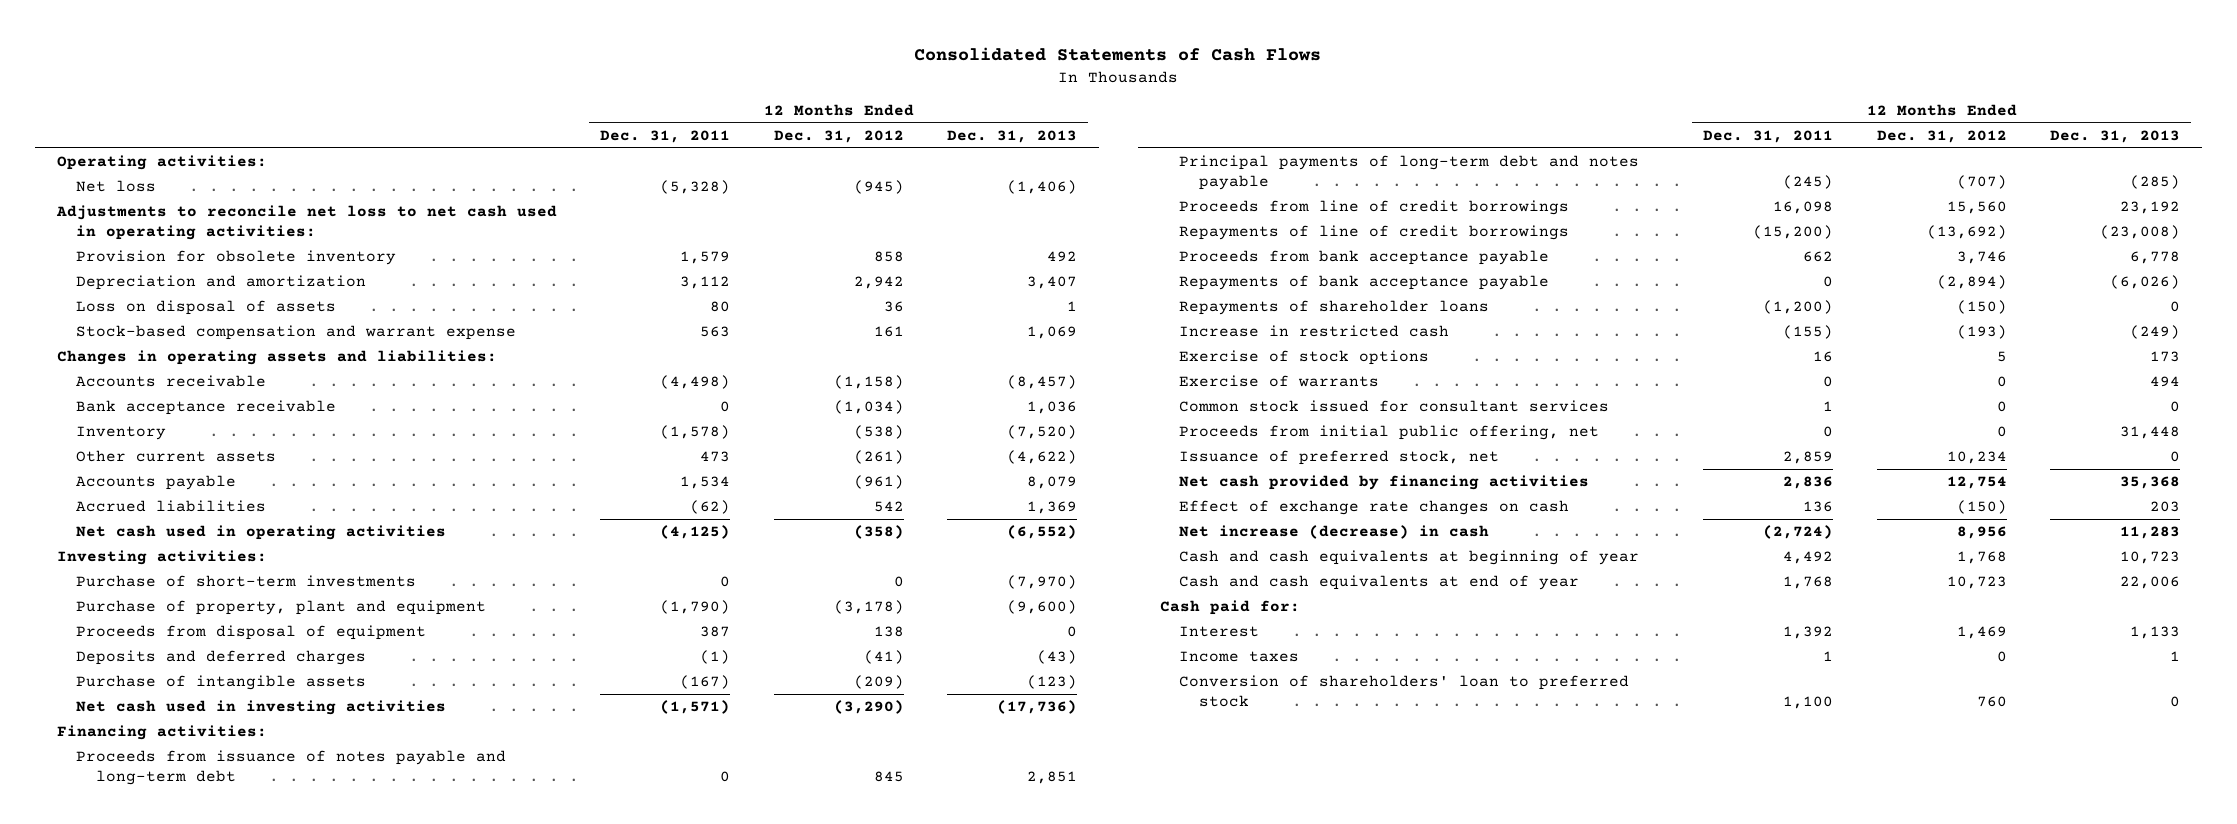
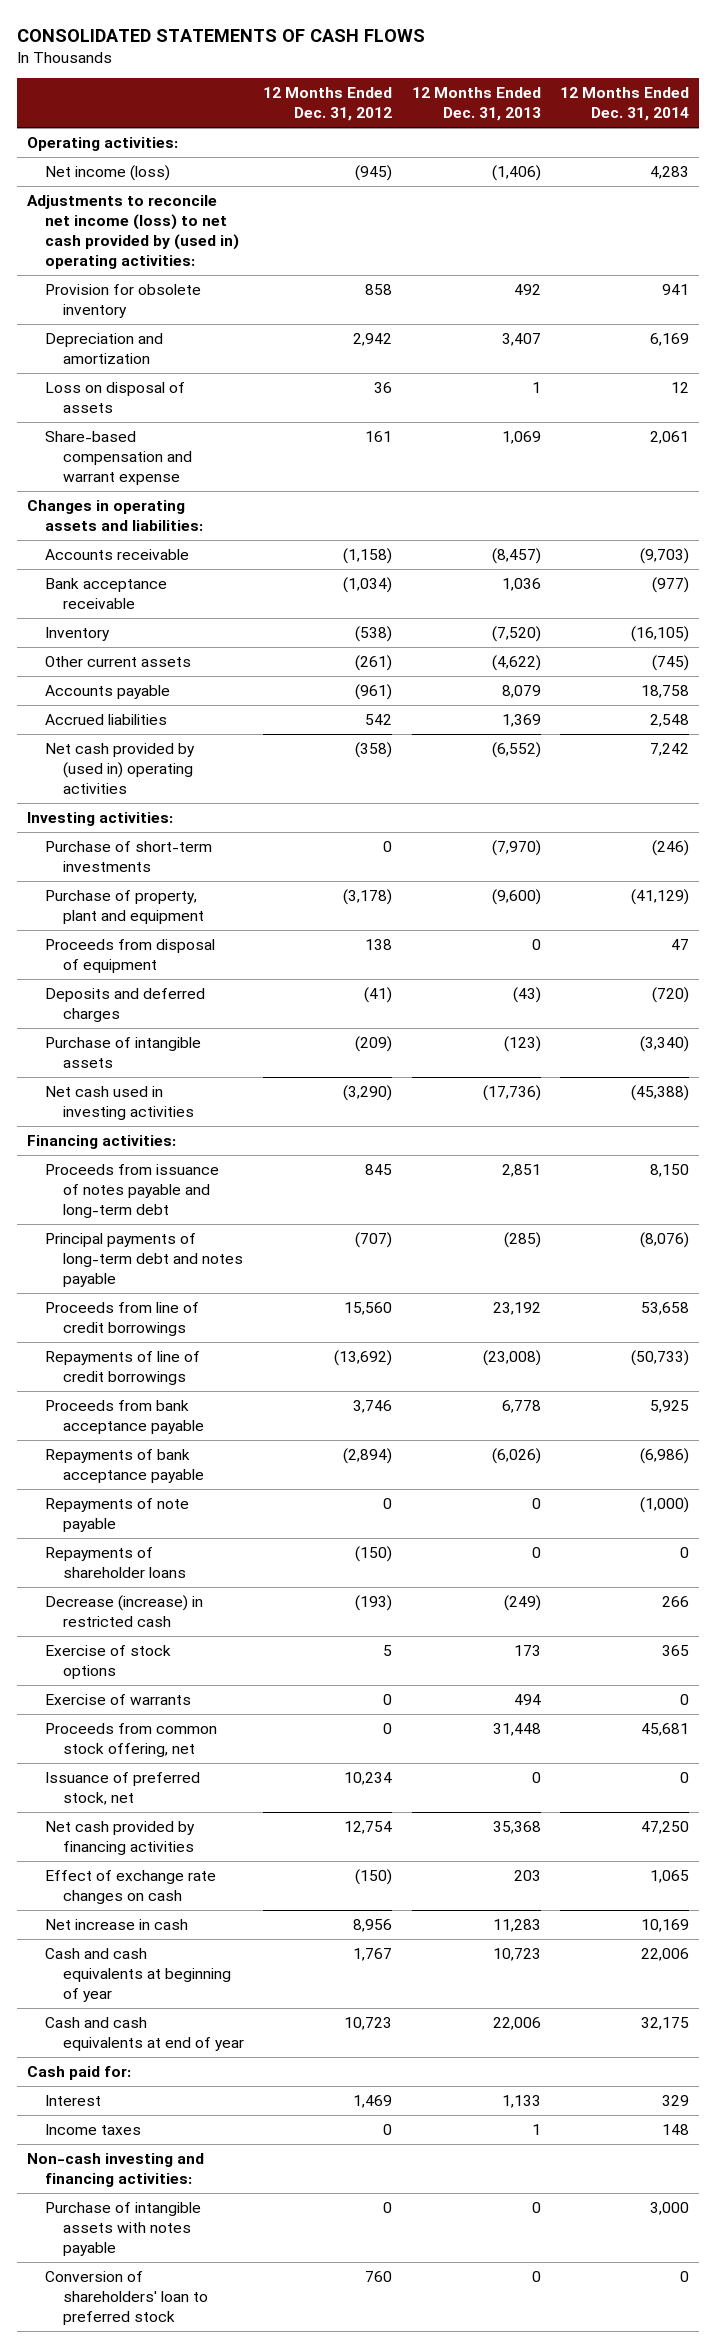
[914,47,1322,62] Consolidated Statements of Cash Flows -> [17,28,426,42] CONSOLIDATED STATEMENTS OF CASH FLOWS
[600,129,731,143] Dec. 31, 2011 -> none
none -> [560,87,690,122] 12 Months Ended Dec. 31, 2014
[76,180,157,193] Net loss -> [44,165,170,182] Net income (loss)
[55,205,557,240] Adjustments to reconcile net loss to net cash used in operating activities: -> [27,195,239,269] Adjustments to reconcile net income (loss) to net cash provided by (used in) operating activities:
[76,325,517,341] Stock-based compensation and warrant expense -> [44,431,192,485] Share-based compensation and warrant expense
[76,525,447,541] Net cash used in operating activities -> [44,743,195,794] Net cash provided by (used in) operating activities
none -> [44,1498,189,1532] Repayments of note payable
[1179,325,1450,338] Increase in restricted cash -> [44,1595,203,1627] Decrease (increase) in restricted cash
[1179,400,1610,413] Common stock issued for consultant services -> none
[1179,425,1600,441] Proceeds from initial public offering, net -> [44,1723,217,1757] Proceeds from common stock offering, net
[1179,525,1490,540] Net increase (decrease) in cash -> [44,1919,188,1931] Net increase in cash
[1956,551,2007,565] 1,768 -> [353,1948,393,1962] 1,767
none -> [27,2153,205,2187] Non-cash investing and financing activities:
none -> [44,2202,201,2256] Purchase of intangible assets with notes payable

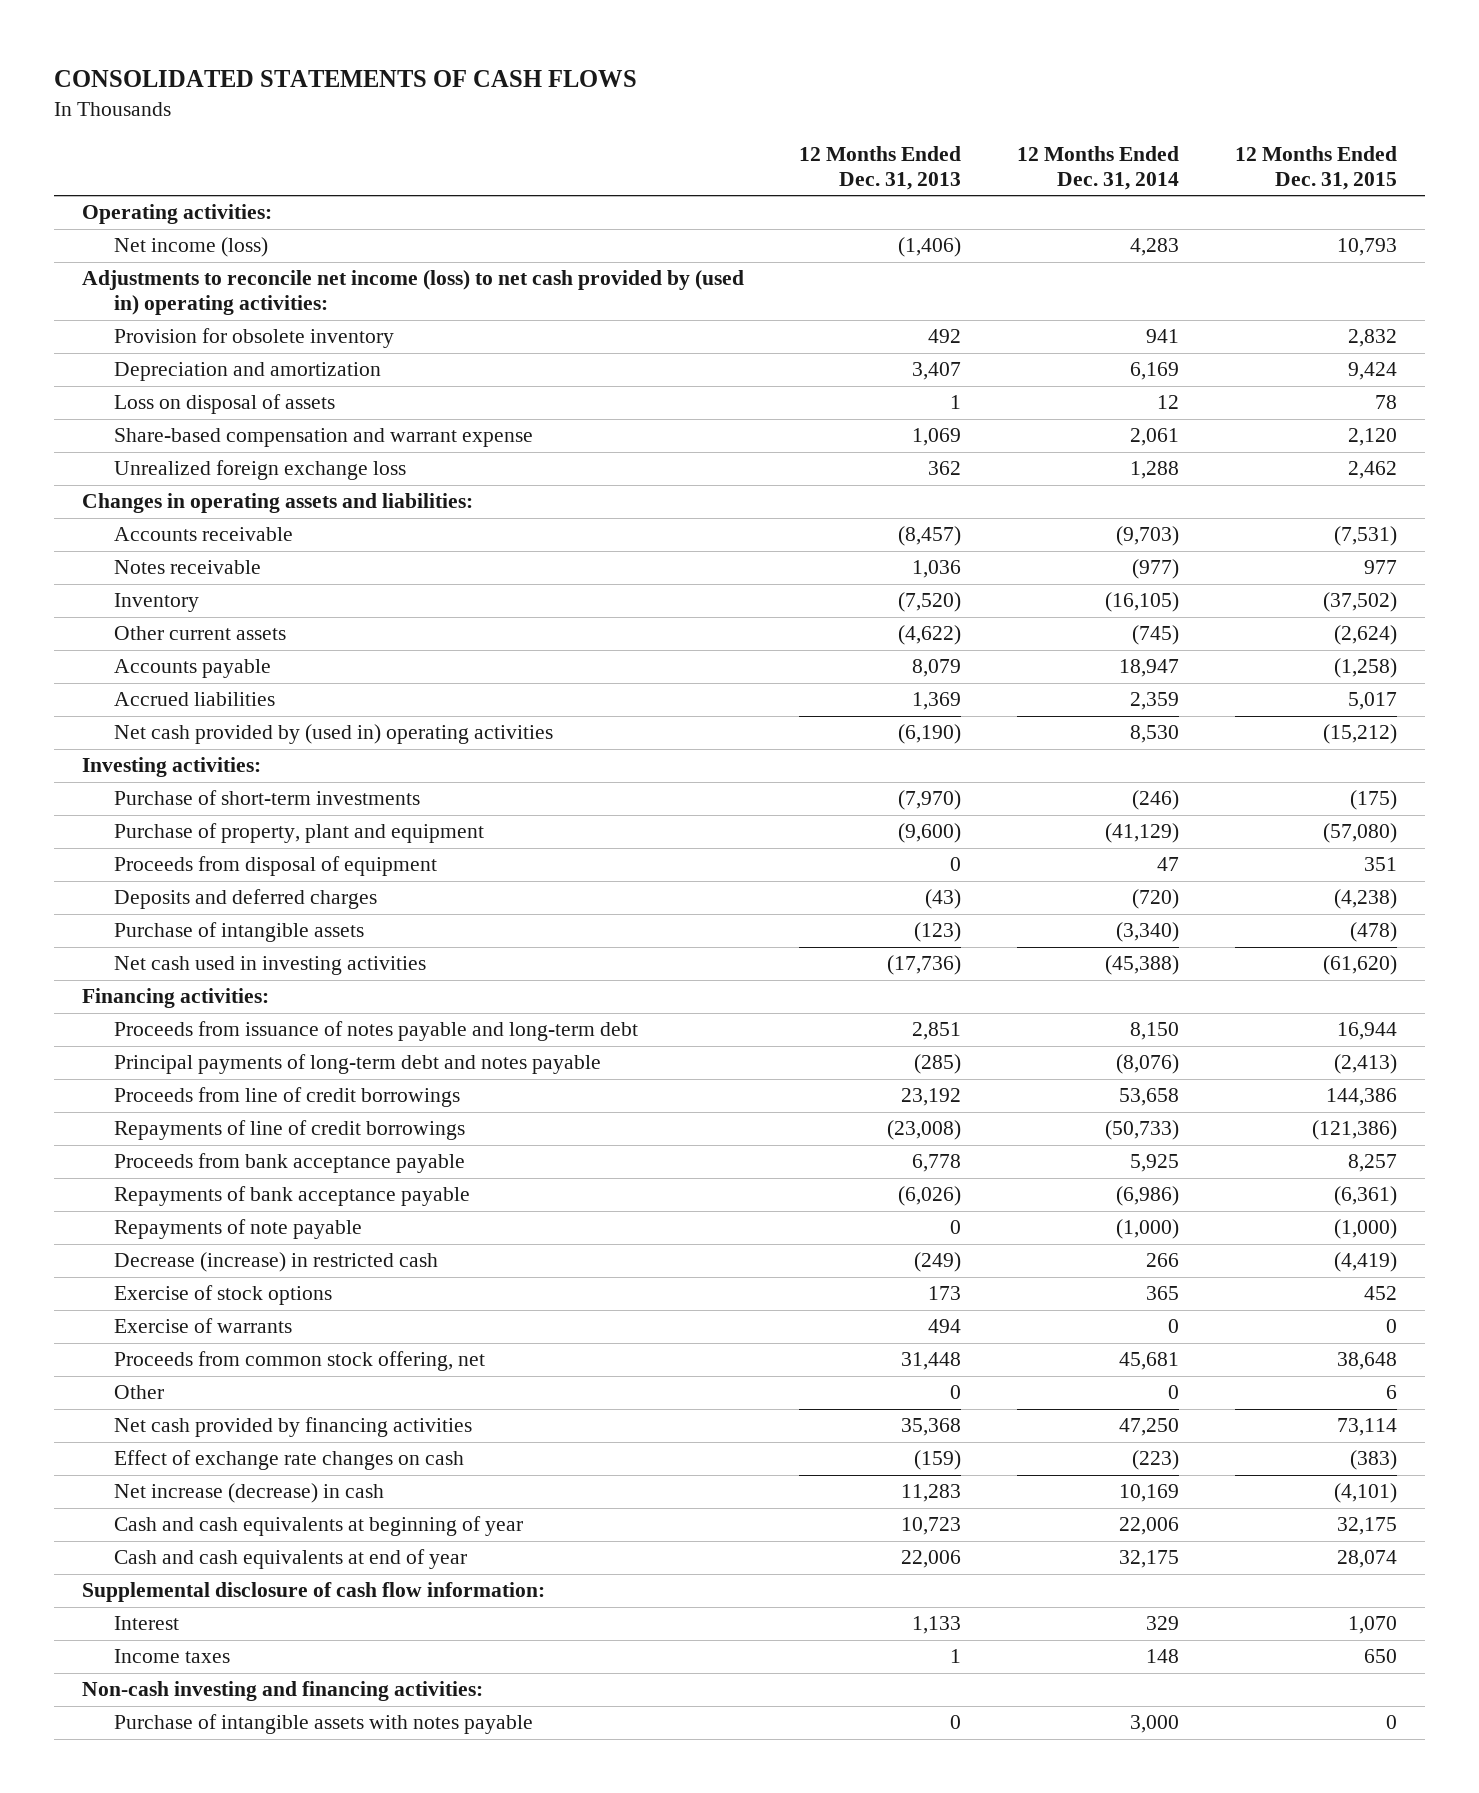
[263,87,393,122] 12 Months Ended Dec. 31, 2012 -> none
none -> [1234,145,1397,190] 12 Months Ended Dec. 31, 2015
none -> [113,460,406,481] Unrealized foreign exchange loss
[44,578,167,609] Bank acceptance receivable -> [113,560,261,575] Notes receivable
[641,685,690,699] 18,758 -> [1119,659,1180,678] 18,947
[650,714,690,728] 2,548 -> [1130,692,1180,711] 2,359
[491,742,541,759] (6,552) -> [898,724,962,745] (6,190)
[650,743,690,757] 7,242 -> [1130,725,1180,744] 8,530
[44,1547,186,1578] Repayments of shareholder loans -> none
[44,1772,200,1805] Issuance of preferred stock, net -> none
none -> [113,1385,164,1400] Other
[513,1870,541,1882] 203 -> [914,1450,962,1471] (159)
[650,1870,690,1884] 1,065 -> [1132,1450,1180,1471] (223)
[44,1919,188,1931] Net increase in cash -> [113,1483,384,1504] Net increase (decrease) in cash
[27,2066,132,2081] Cash paid for: -> none
none -> [81,1582,545,1603] Supplemental disclosure of cash flow information:
[44,2271,208,2325] Conversion of shareholders' loan to preferred stock -> none

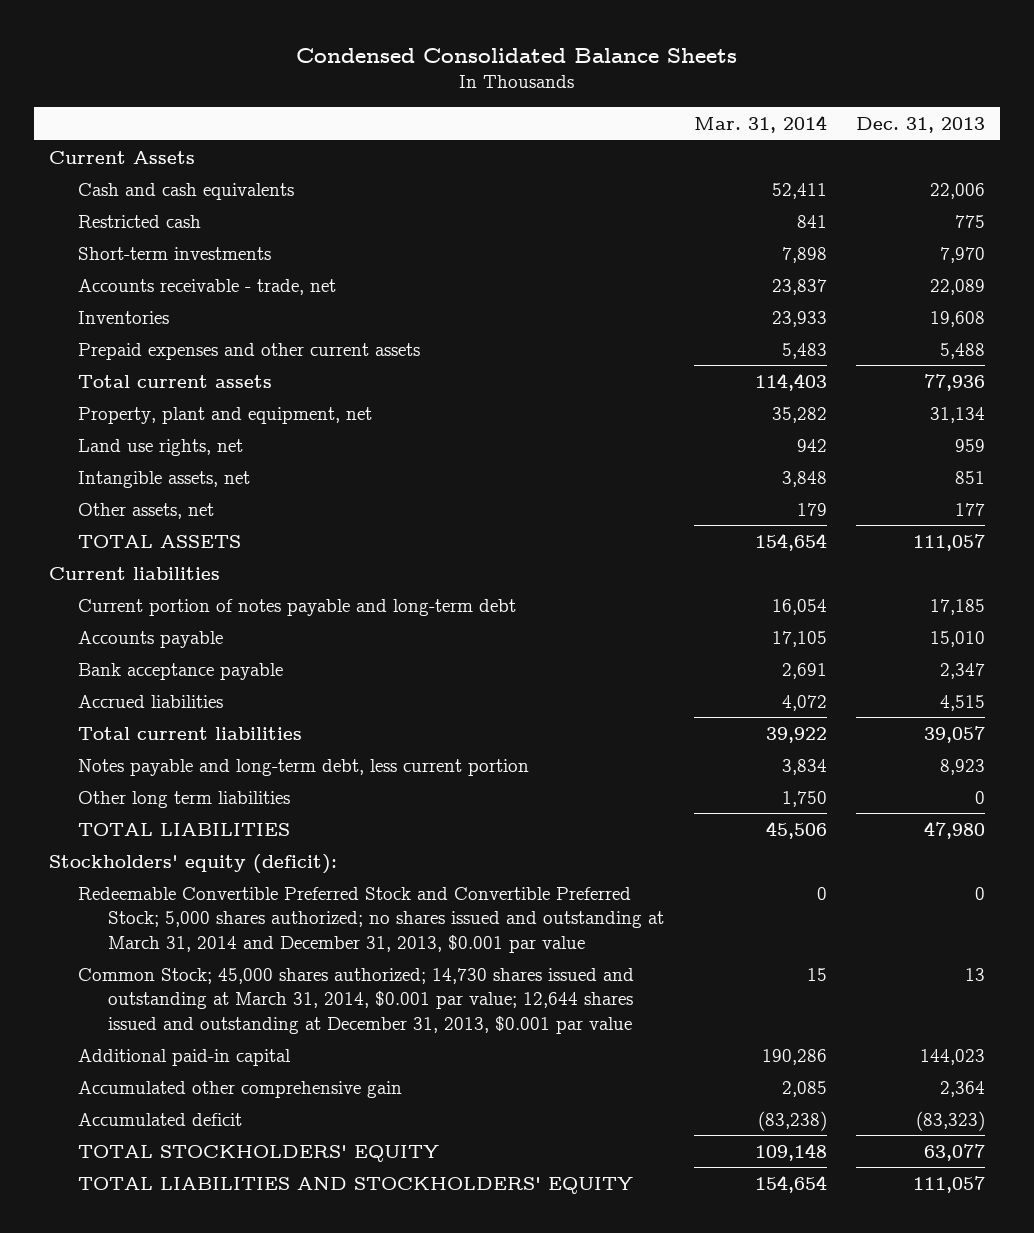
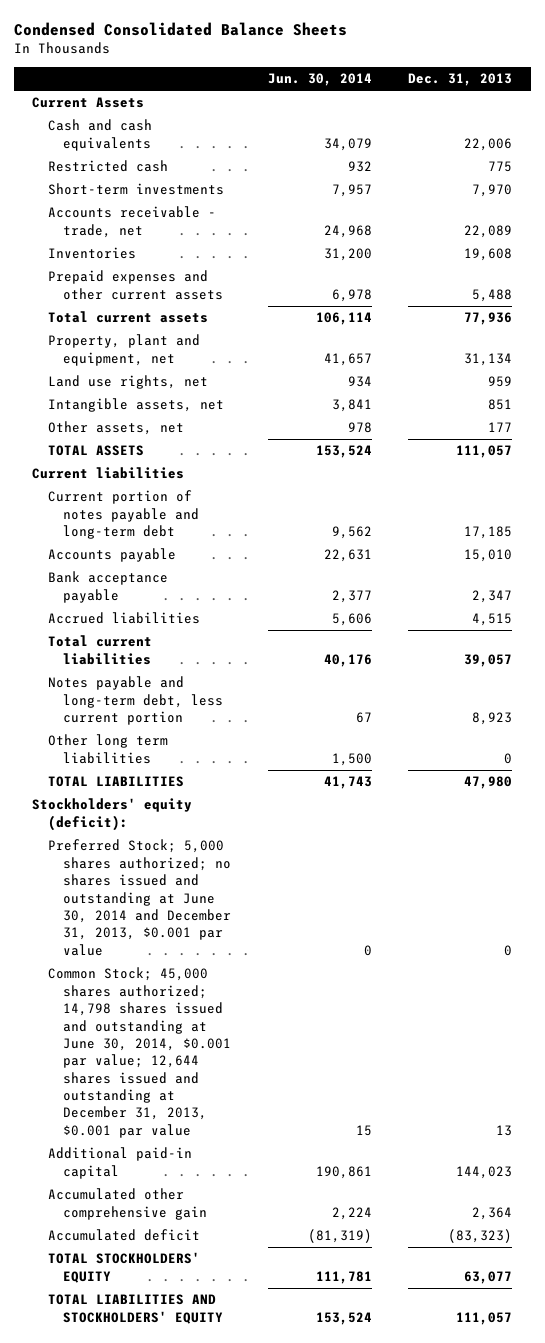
[693,114,827,133] Mar. 31, 2014 -> none
none -> [267,73,372,87] Jun. 30, 2014
[78,886,664,953] Redeemable Convertible Preferred Stock and Convertible Preferred Stock; 5,000 shares authorized; no shares issued and outstanding at March 31, 2014 and December 31, 2013, $0.001 par value -> [47,839,232,956] Preferred Stock; 5,000 shares authorized; no shares issued and outstanding at June 30, 2014 and December 31, 2013, $0.001 par value
[78,967,635,1034] Common Stock; 45,000 shares authorized; 14,730 shares issued and outstanding at March 31, 2014, $0.001 par value; 12,644 shares issued and outstanding at December 31, 2013, $0.001 par value -> [47,967,232,1138] Common Stock; 45,000 shares authorized; 14,798 shares issued and outstanding at June 30, 2014, $0.001 par value; 12,644 shares issued and outstanding at December 31, 2013, $0.001 par value

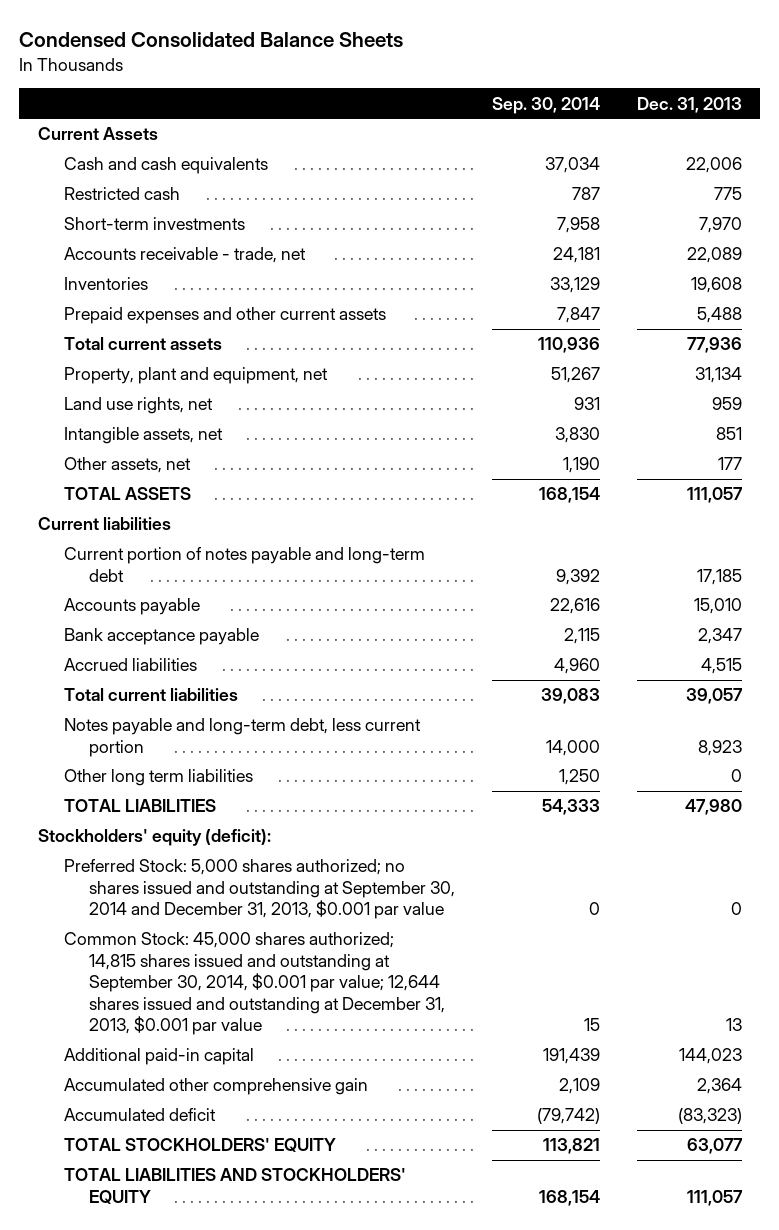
[267,73,372,87] Jun. 30, 2014 -> none
none -> [492,96,601,114] Sep. 30, 2014
[47,839,232,956] Preferred Stock; 5,000 shares authorized; no shares issued and outstanding at June 30, 2014 and December 31, 2013, $0.001 par value -> [63,859,456,920] Preferred Stock: 5,000 shares authorized; no shares issued and outstanding at September 30, 2014 and December 31, 2013, $0.001 par value
[47,967,232,1138] Common Stock; 45,000 shares authorized; 14,798 shares issued and outstanding at June 30, 2014, $0.001 par value; 12,644 shares issued and outstanding at December 31, 2013, $0.001 par value -> [63,932,446,1036] Common Stock: 45,000 shares authorized; 14,815 shares issued and outstanding at September 30, 2014, $0.001 par value; 12,644 shares issued and outstanding at December 31, 2013, $0.001 par value

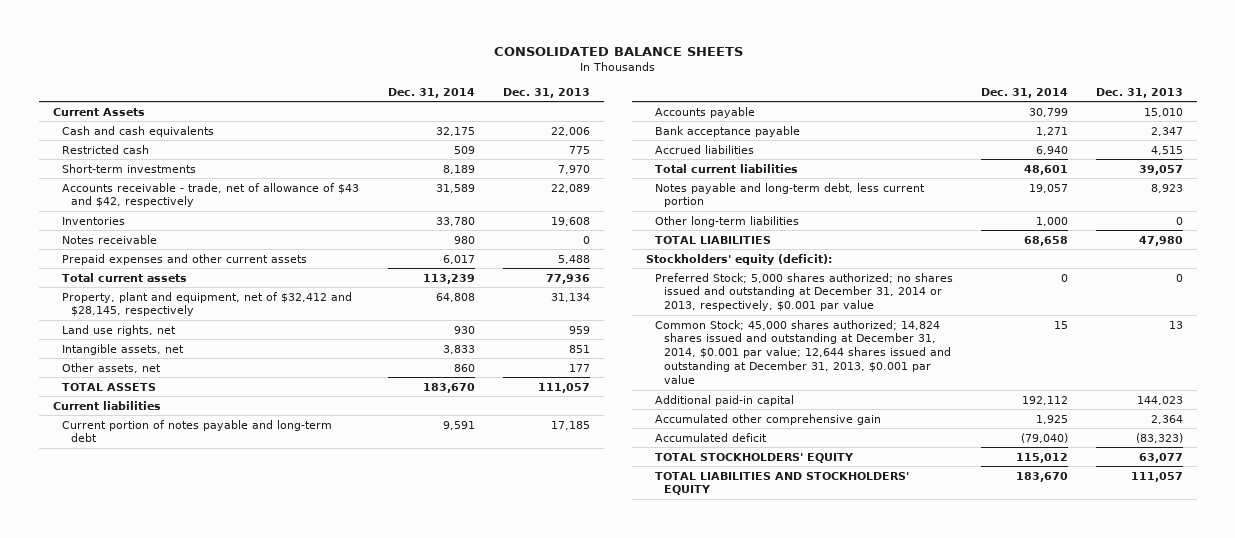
[19,31,404,47] Condensed Consolidated Balance Sheets -> [493,46,743,56] CONSOLIDATED BALANCE SHEETS
[492,96,601,114] Sep. 30, 2014 -> none
none -> [387,87,475,98] Dec. 31, 2014
[63,247,306,264] Accounts receivable - trade, net -> [61,182,359,208] Accounts receivable - trade, net of allowance of $43 and $42, respectively
none -> [61,234,157,244] Notes receivable
[63,367,328,385] Property, plant and equipment, net -> [61,291,352,317] Property, plant and equipment, net of $32,412 and $28,145, respectively
[63,769,253,787] Other long term liabilities -> [654,215,799,227] Other long-term liabilities
[63,859,456,920] Preferred Stock: 5,000 shares authorized; no shares issued and outstanding at September 30, 2014 and December 31, 2013, $0.001 par value -> [654,272,953,312] Preferred Stock; 5,000 shares authorized; no shares issued and outstanding at December 31, 2014 or 2013, respectively, $0.001 par value
[63,932,446,1036] Common Stock: 45,000 shares authorized; 14,815 shares issued and outstanding at September 30, 2014, $0.001 par value; 12,644 shares issued and outstanding at December 31, 2013, $0.001 par value -> [654,319,951,385] Common Stock; 45,000 shares authorized; 14,824 shares issued and outstanding at December 31, 2014, $0.001 par value; 12,644 shares issued and outstanding at December 31, 2013, $0.001 par value

